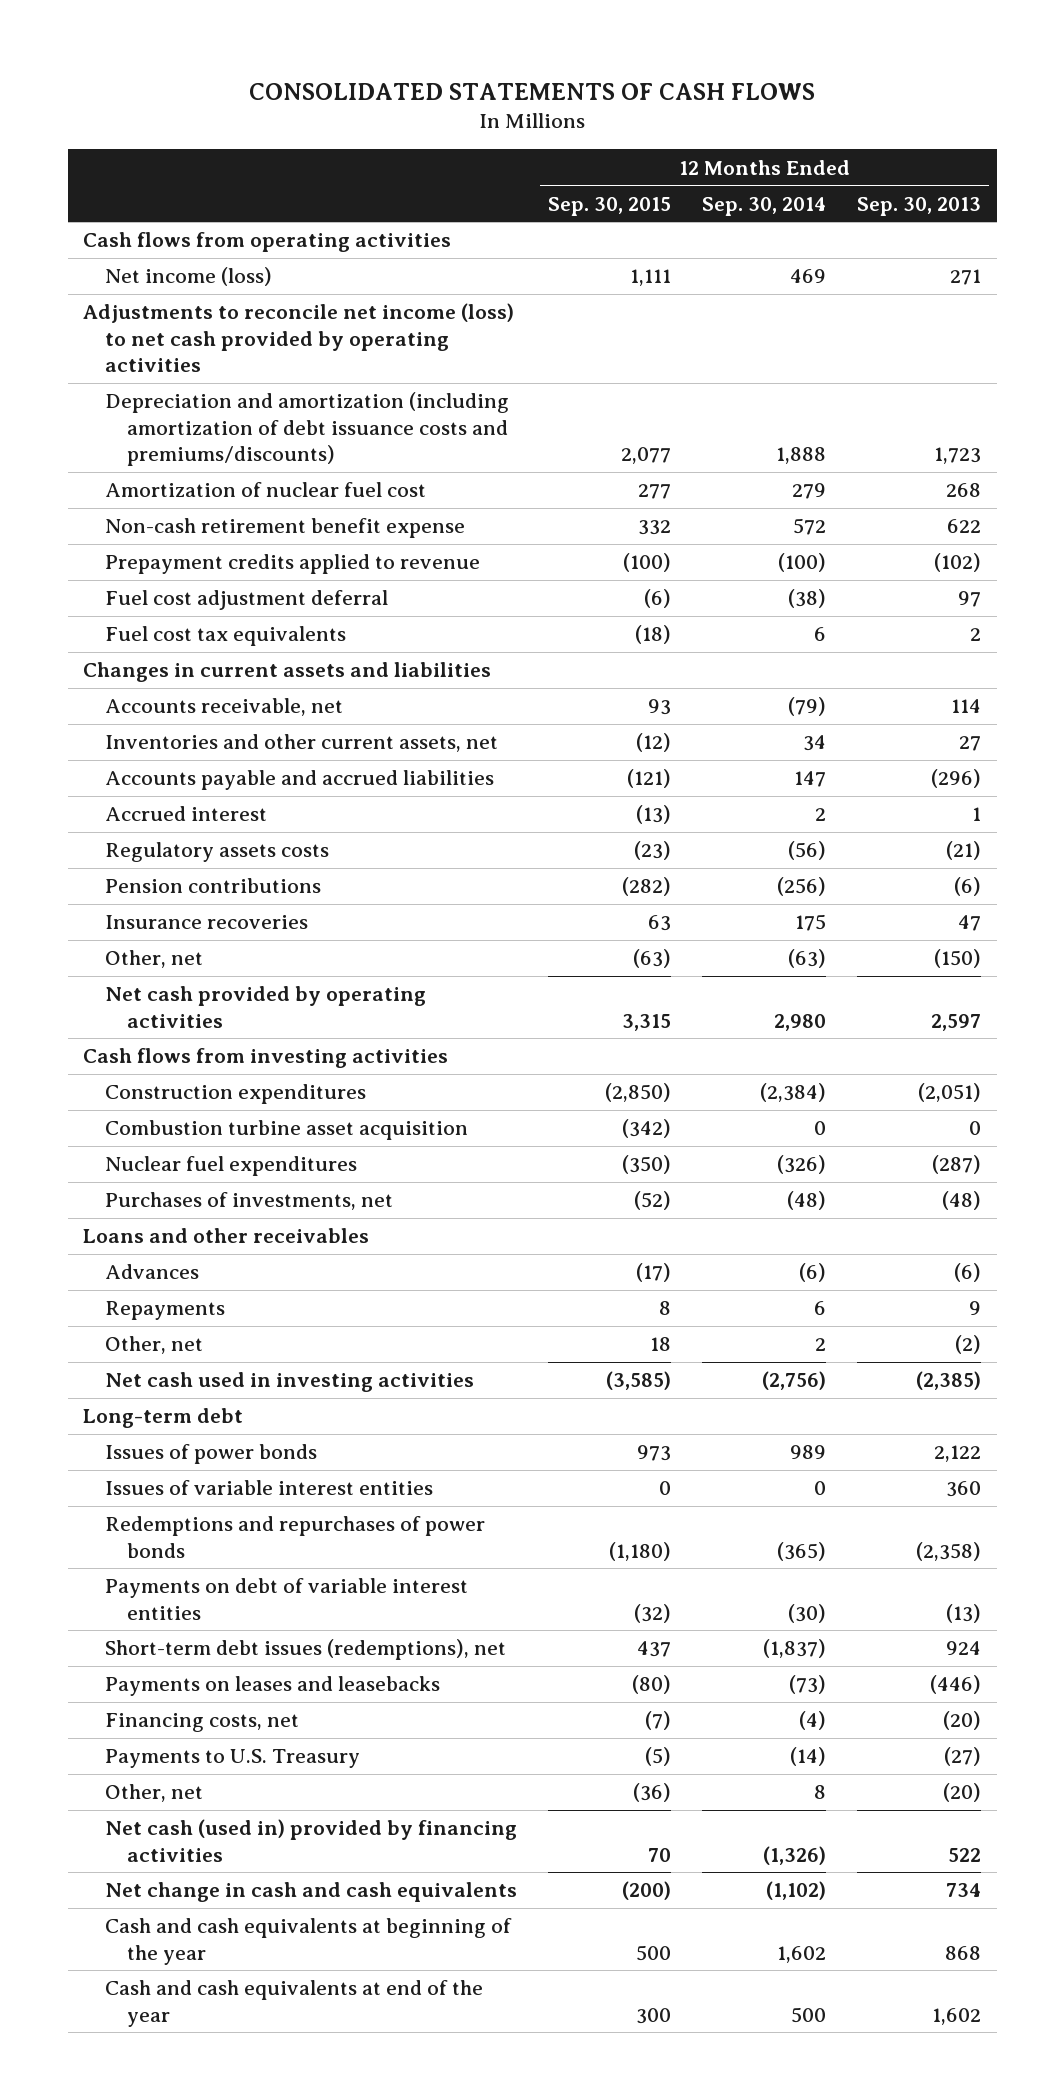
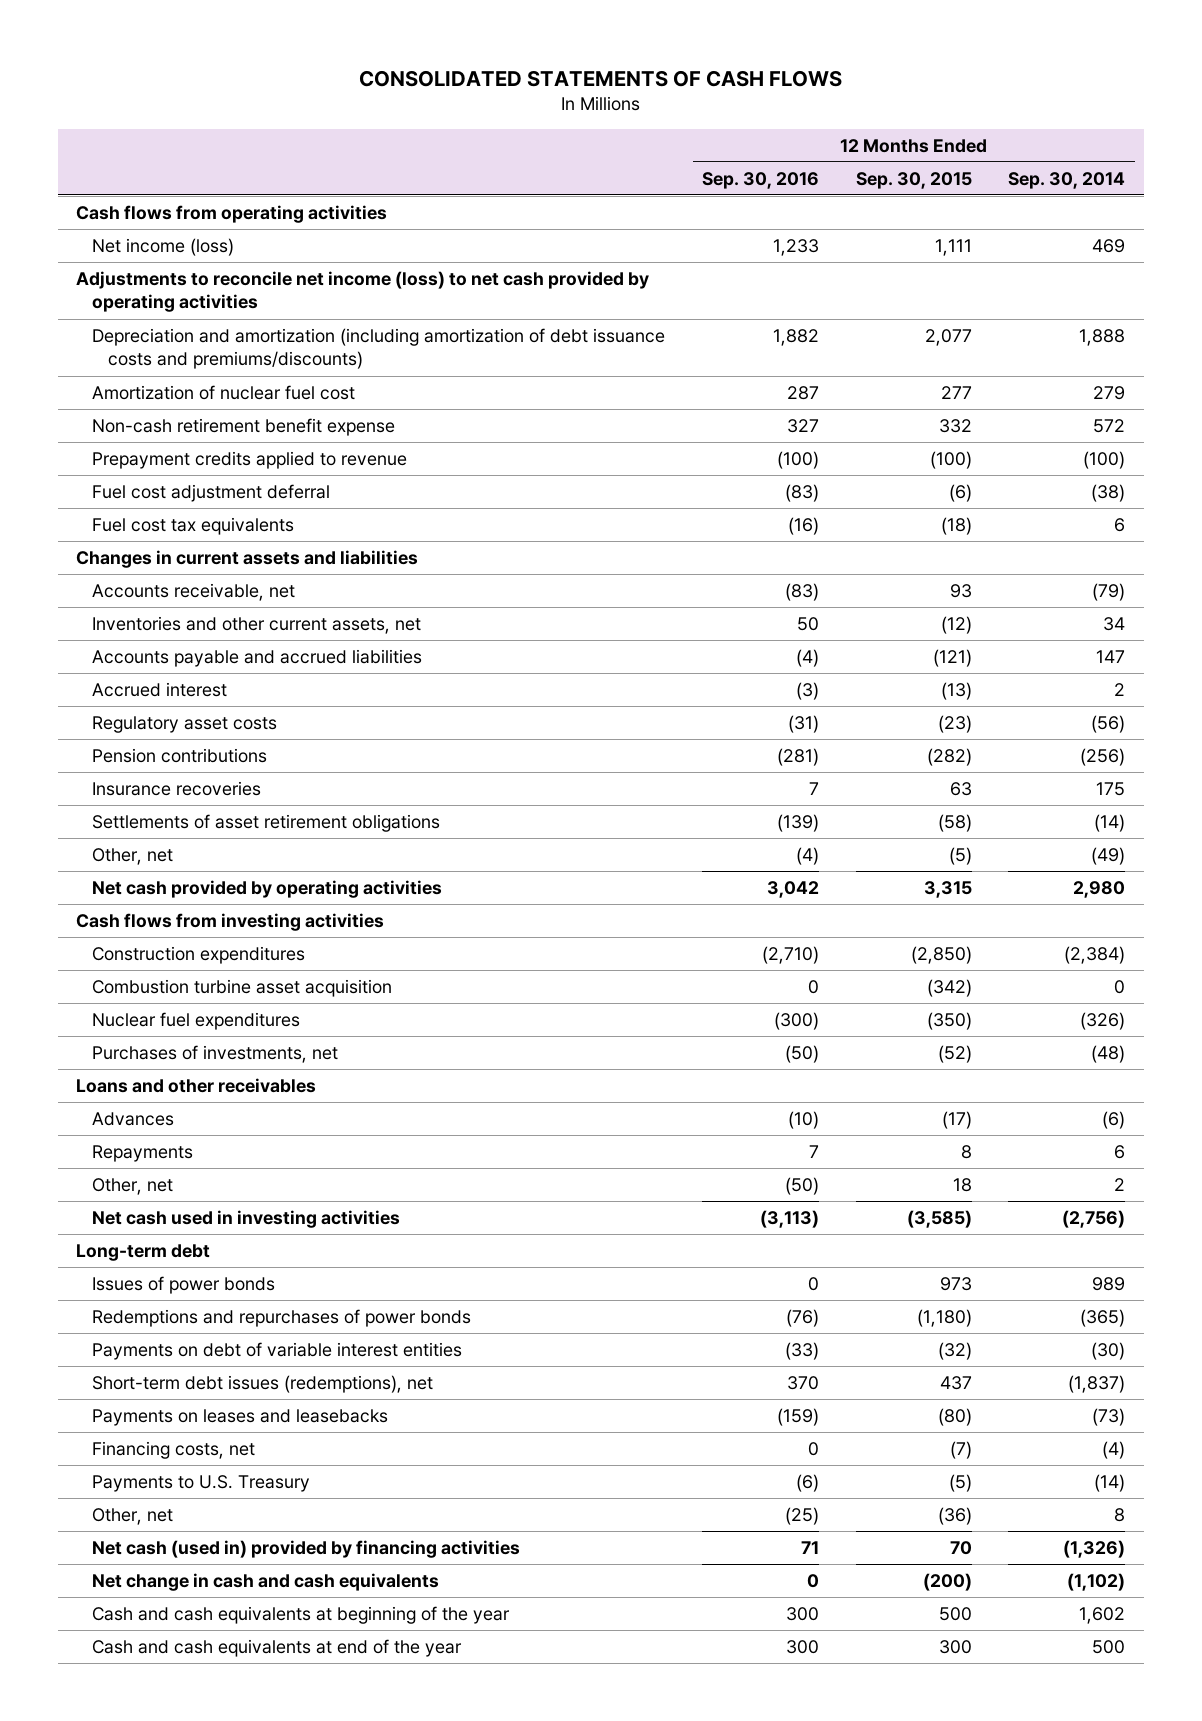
[857,196,982,216] Sep. 30, 2013 -> none
none -> [701,171,819,189] Sep. 30, 2016
[104,842,329,863] Regulatory assets costs -> [92,716,278,734] Regulatory asset costs
none -> [92,814,441,833] Settlements of asset retirement obligations
[632,949,671,969] (63) -> [948,847,972,866] (5)
[788,949,827,969] (63) -> [1091,847,1126,866] (49)
[104,1480,433,1496] Issues of variable interest entities -> none

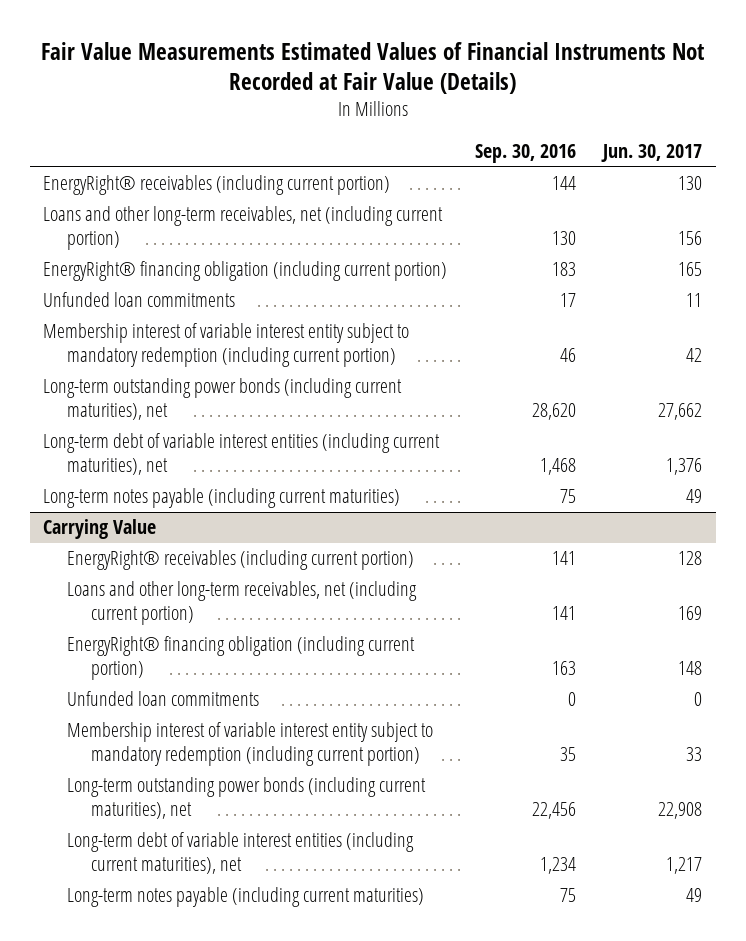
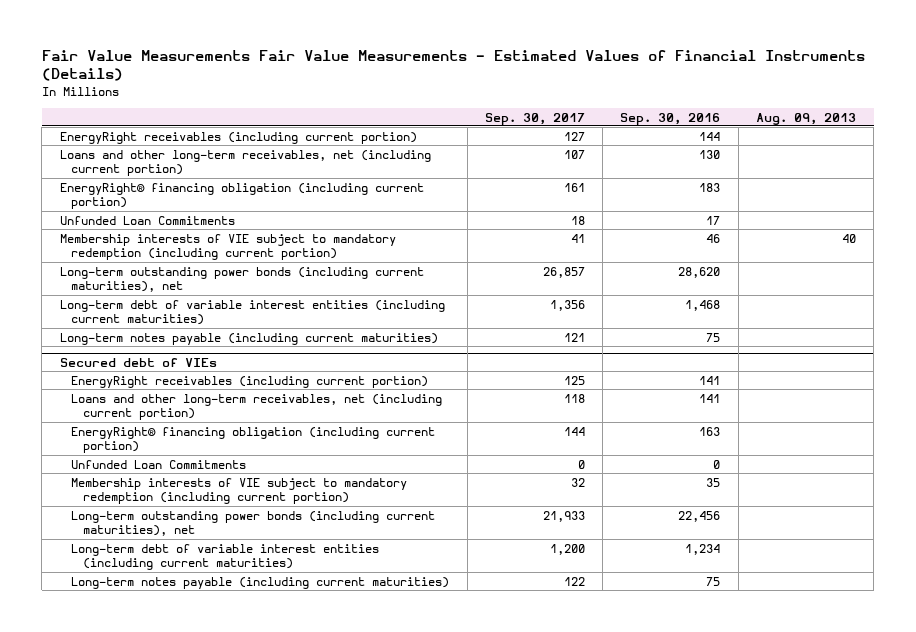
[40,41,704,95] Fair Value Measurements Estimated Values of Financial Instruments Not Recorded at Fair Value (Details) -> [41,49,865,82] Fair Value Measurements Fair Value Measurements - Estimated Values of Financial Instruments (Details)
[601,144,703,163] Jun. 30, 2017 -> none
none -> [484,112,585,125] Sep. 30, 2017
none -> [756,112,857,125] Aug. 09, 2013
[43,175,391,196] EnergyRight® receivables (including current portion) -> [59,131,417,144] EnergyRight receivables (including current portion)
[43,292,236,308] Unfunded loan commitments -> [59,215,235,225] Unfunded Loan Commitments
[43,323,410,368] Membership interest of variable interest entity subject to mandatory redemption (including current portion) -> [59,233,396,261] Membership interests of VIE subject to mandatory redemption (including current portion)
[43,433,441,476] Long-term debt of variable interest entities (including current maturities), net -> [59,299,445,326] Long-term debt of variable interest entities (including current maturities)
[43,519,157,540] Carrying Value -> [59,357,217,367] Secured debt of VIEs
[67,550,415,571] EnergyRight® receivables (including current portion) -> [71,375,429,388] EnergyRight receivables (including current portion)
[67,691,260,707] Unfunded loan commitments -> [71,459,247,469] Unfunded Loan Commitments
[67,722,434,767] Membership interest of variable interest entity subject to mandatory redemption (including current portion) -> [71,477,408,505] Membership interests of VIE subject to mandatory redemption (including current portion)
[67,832,415,875] Long-term debt of variable interest entities (including current maturities), net -> [71,543,380,571] Long-term debt of variable interest entities (including current maturities)

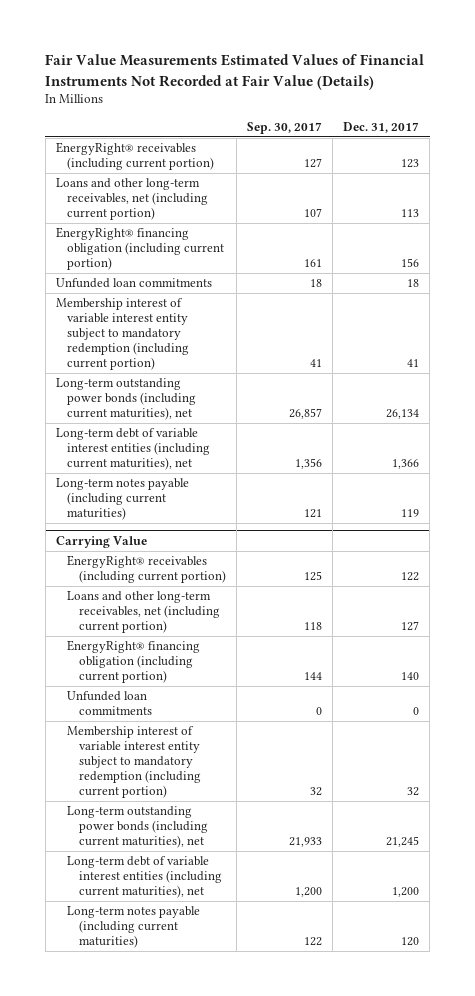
[41,49,865,82] Fair Value Measurements Fair Value Measurements - Estimated Values of Financial Instruments (Details) -> [45,54,425,90] Fair Value Measurements Estimated Values of Financial Instruments Not Recorded at Fair Value (Details)
[620,112,721,125] Sep. 30, 2016 -> none
[756,112,857,125] Aug. 09, 2013 -> none
none -> [343,121,420,133] Dec. 31, 2017
[59,131,417,144] EnergyRight receivables (including current portion) -> [55,142,215,171] EnergyRight® receivables (including current portion)
[59,215,235,225] Unfunded Loan Commitments -> [55,278,212,289] Unfunded loan commitments
[59,233,396,261] Membership interests of VIE subject to mandatory redemption (including current portion) -> [55,298,190,371] Membership interest of variable interest entity subject to mandatory redemption (including current portion)
[59,299,445,326] Long-term debt of variable interest entities (including current maturities) -> [55,428,211,471] Long-term debt of variable interest entities (including current maturities), net
[59,357,217,367] Secured debt of VIEs -> [55,535,147,548] Carrying Value
[71,375,429,388] EnergyRight receivables (including current portion) -> [67,555,226,584] EnergyRight® receivables (including current portion)
[71,459,247,469] Unfunded Loan Commitments -> [67,691,152,716] Unfunded loan commitments
[71,477,408,505] Membership interests of VIE subject to mandatory redemption (including current portion) -> [67,726,201,799] Membership interest of variable interest entity subject to mandatory redemption (including current portion)
[71,543,380,571] Long-term debt of variable interest entities (including current maturities) -> [67,856,222,899] Long-term debt of variable interest entities (including current maturities), net

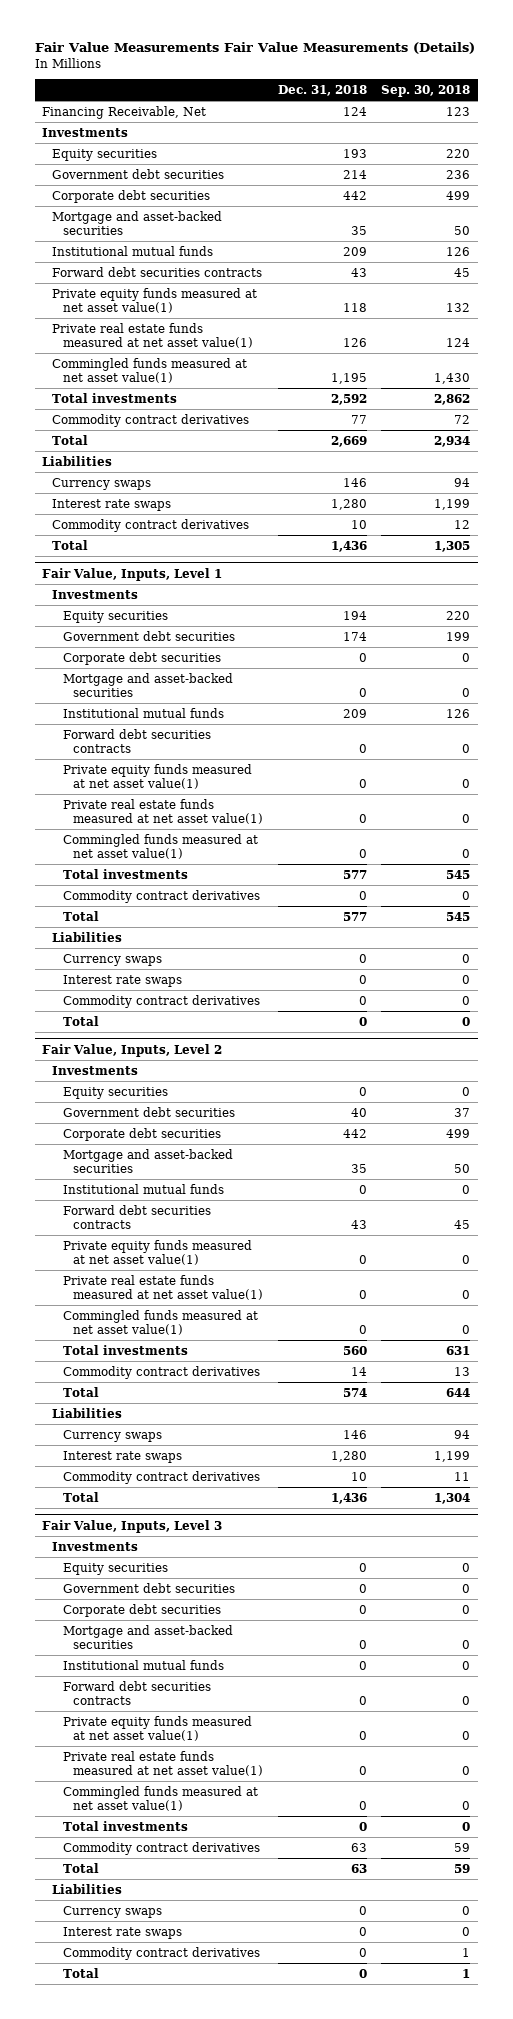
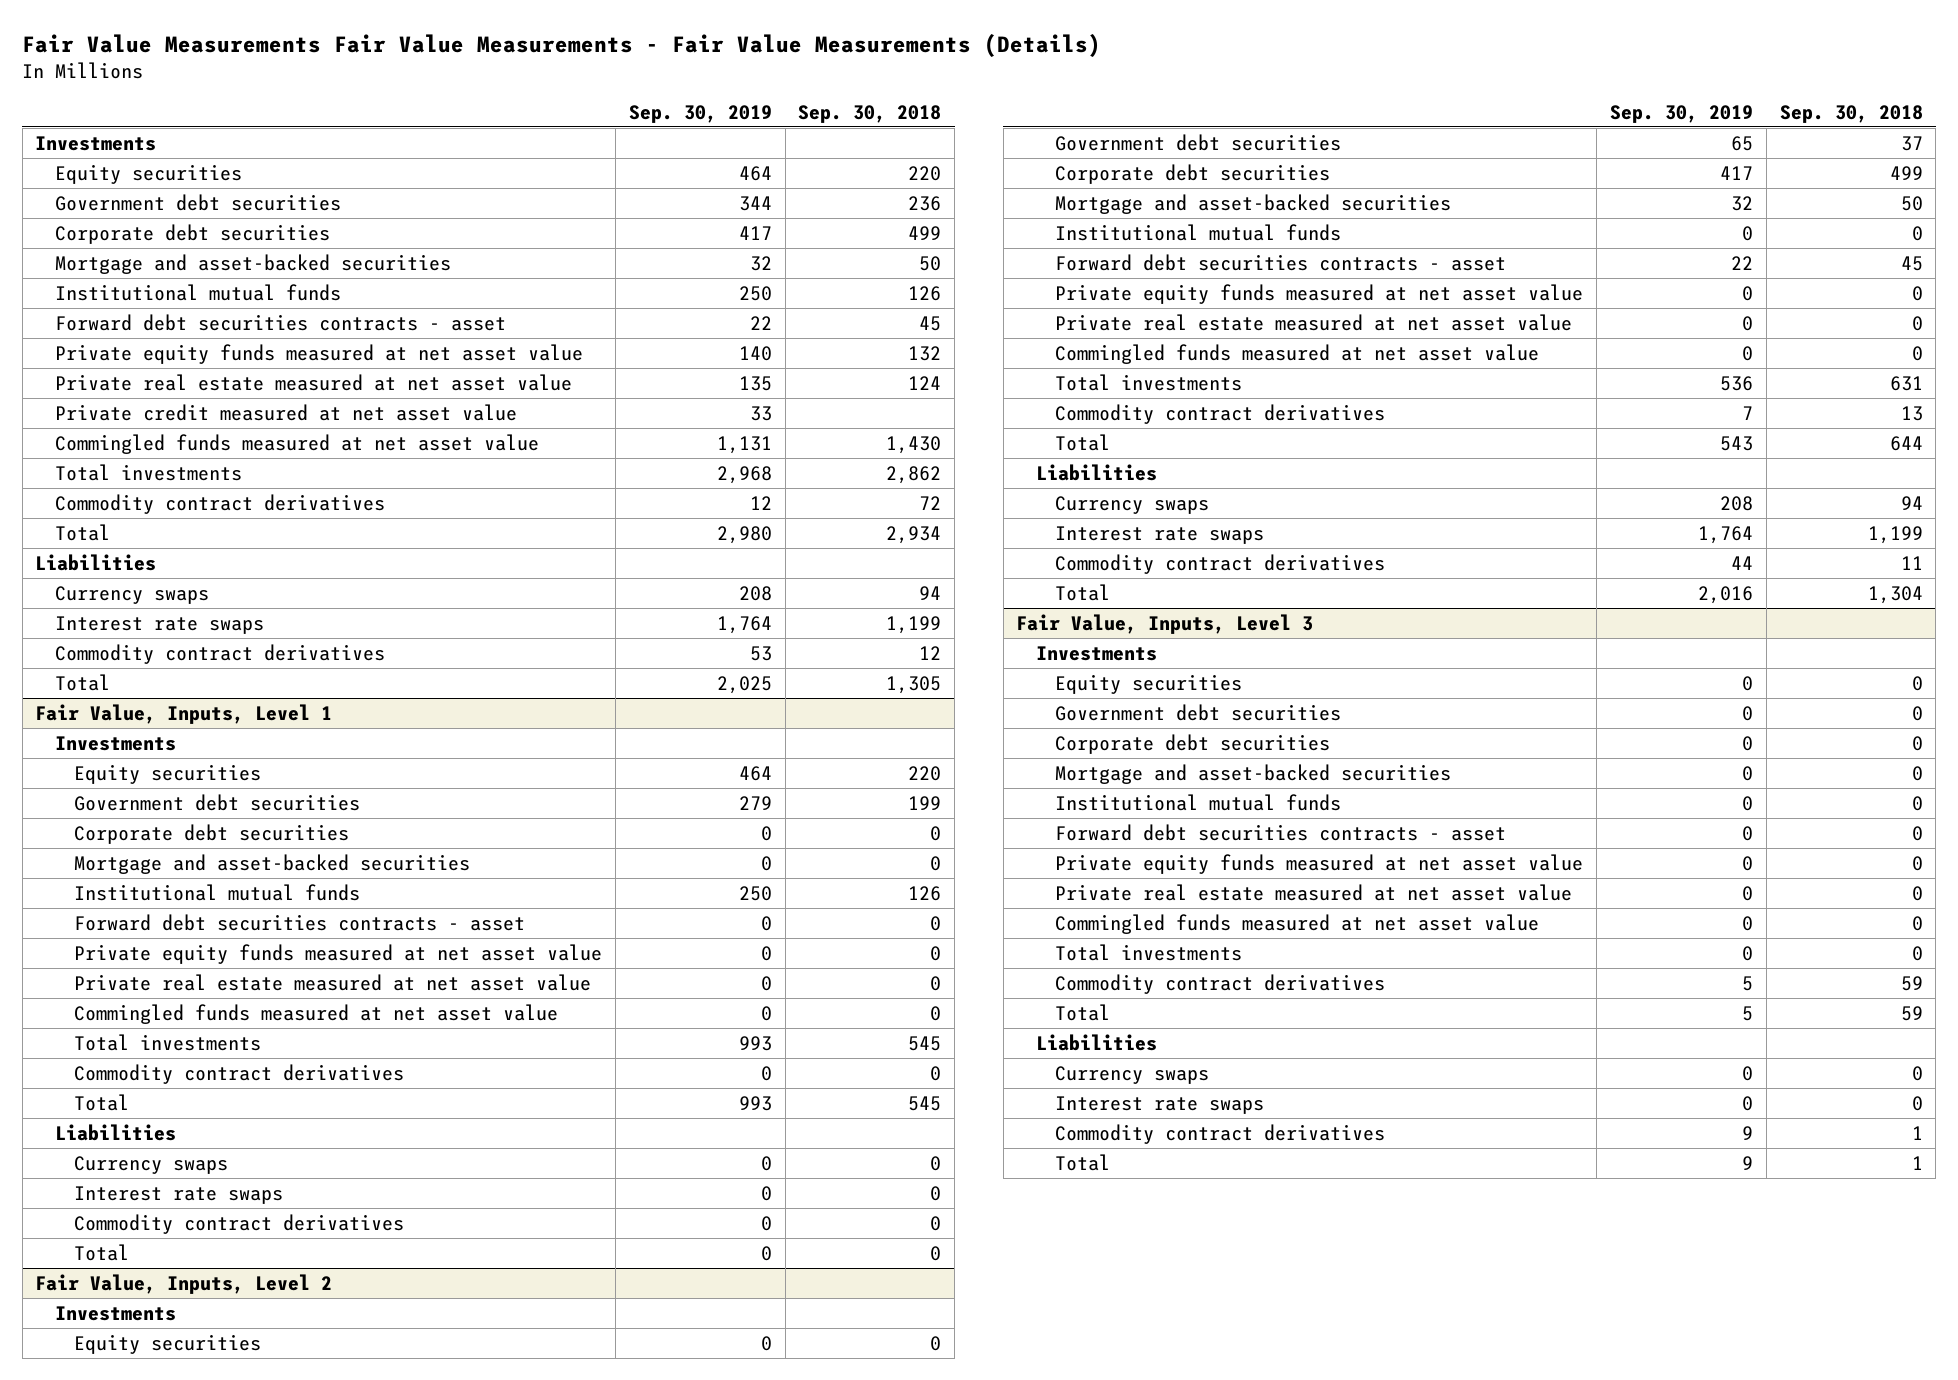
[34,42,475,55] Fair Value Measurements Fair Value Measurements (Details) -> [22,33,1102,57] Fair Value Measurements Fair Value Measurements - Fair Value Measurements (Details)
[277,84,367,96] Dec. 31, 2018 -> none
none -> [628,104,772,123] Sep. 30, 2019
[42,105,207,119] Financing Receivable, Net -> none
[52,266,263,277] Forward debt securities contracts -> [54,313,506,331] Forward debt securities contracts - asset
[52,287,258,313] Private equity funds measured at net asset value(1) -> [54,343,583,364] Private equity funds measured at net asset value
[52,322,253,348] Private real estate funds measured at net asset value(1) -> [54,373,572,391] Private real estate measured at net asset value
none -> [54,403,517,421] Private credit measured at net asset value
[52,357,248,383] Commingled funds measured at net asset value(1) -> [54,433,539,454] Commingled funds measured at net asset value
[62,728,211,753] Forward debt securities contracts -> [73,913,525,931] Forward debt securities contracts - asset
[62,763,252,789] Private equity funds measured at net asset value(1) -> [73,943,602,964] Private equity funds measured at net asset value
[62,798,263,824] Private real estate funds measured at net asset value(1) -> [73,973,591,991] Private real estate measured at net asset value
[62,833,258,859] Commingled funds measured at net asset value(1) -> [73,1003,558,1024] Commingled funds measured at net asset value
[62,1204,211,1229] Forward debt securities contracts -> [1054,253,1506,271] Forward debt securities contracts - asset
[62,1239,252,1265] Private equity funds measured at net asset value(1) -> [1054,283,1583,304] Private equity funds measured at net asset value
[62,1274,263,1300] Private real estate funds measured at net asset value(1) -> [1054,313,1572,331] Private real estate measured at net asset value
[62,1309,258,1335] Commingled funds measured at net asset value(1) -> [1054,343,1539,364] Commingled funds measured at net asset value
[62,1680,211,1705] Forward debt securities contracts -> [1054,823,1506,841] Forward debt securities contracts - asset
[62,1715,252,1741] Private equity funds measured at net asset value(1) -> [1054,853,1583,874] Private equity funds measured at net asset value
[62,1750,263,1776] Private real estate funds measured at net asset value(1) -> [1054,883,1572,901] Private real estate measured at net asset value
[62,1785,258,1811] Commingled funds measured at net asset value(1) -> [1054,913,1539,934] Commingled funds measured at net asset value

